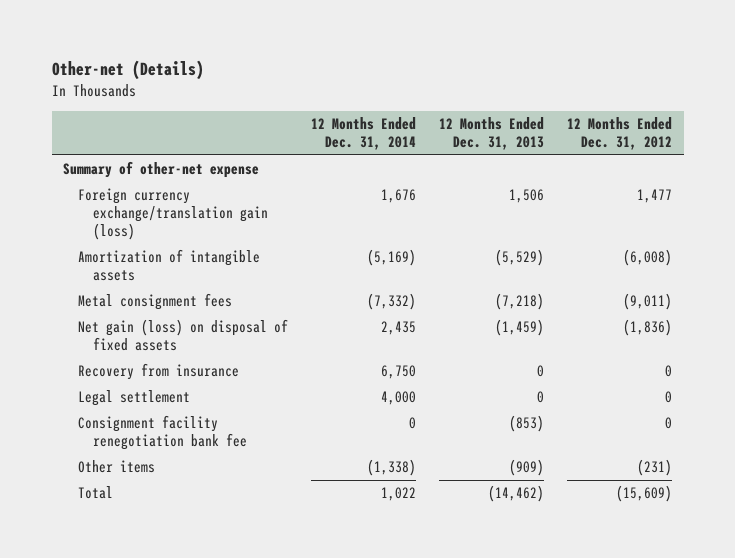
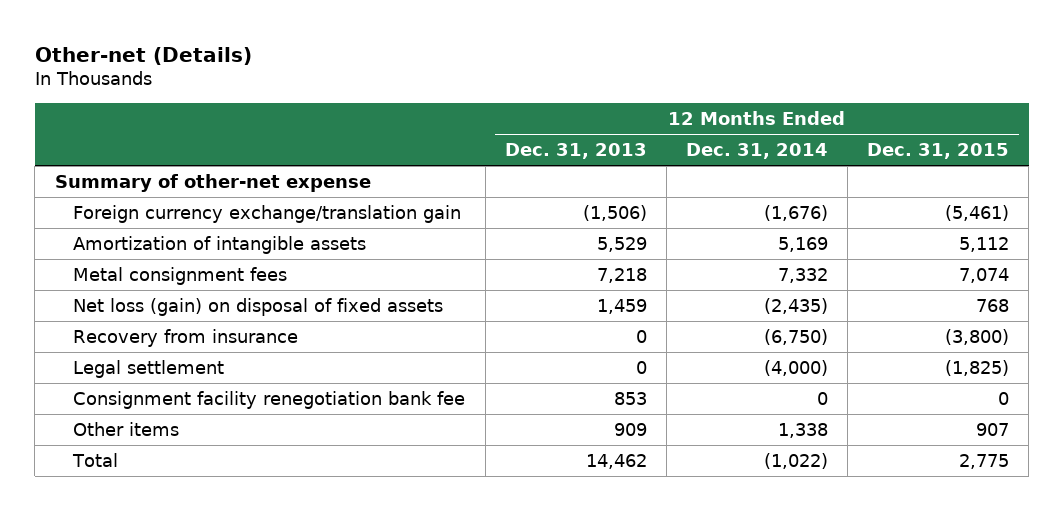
[567,117,673,151] 12 Months Ended Dec. 31, 2012 -> none
none -> [866,143,1009,160] Dec. 31, 2015
[78,188,269,241] Foreign currency exchange/translation gain (loss) -> [73,205,462,224] Foreign currency exchange/translation gain
[381,189,417,204] 1,676 -> [763,205,828,222] (1,676)
[509,189,545,204] 1,506 -> [582,205,647,222] (1,506)
[367,249,417,267] (5,169) -> [777,237,828,253] 5,169
[495,249,545,267] (5,529) -> [596,237,647,253] 5,529
[367,293,417,311] (7,332) -> [777,268,828,284] 7,332
[495,293,545,311] (7,218) -> [596,268,647,284] 7,218
[78,319,289,352] Net gain (loss) on disposal of fixed assets -> [73,298,444,317] Net loss (gain) on disposal of fixed assets
[381,321,417,336] 2,435 -> [763,298,828,315] (2,435)
[495,319,545,337] (1,459) -> [596,299,647,315] 1,459
[381,365,417,380] 6,750 -> [763,329,828,346] (6,750)
[381,391,417,406] 4,000 -> [763,360,828,377] (4,000)
[509,415,545,433] (853) -> [613,392,647,406] 853
[367,459,417,477] (1,338) -> [777,423,828,439] 1,338
[509,459,545,477] (909) -> [613,423,647,437] 909
[381,487,417,502] 1,022 -> [763,453,828,470] (1,022)
[488,485,545,503] (14,462) -> [585,454,647,470] 14,462

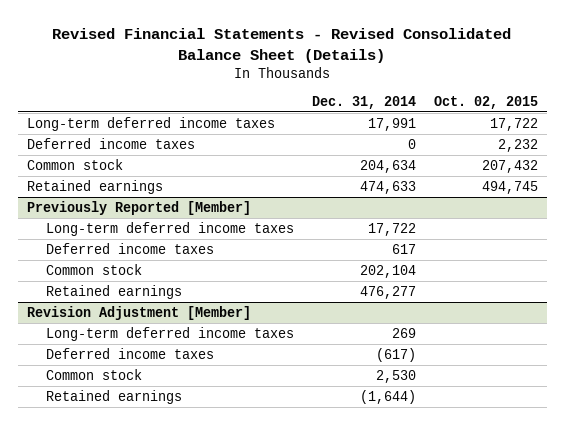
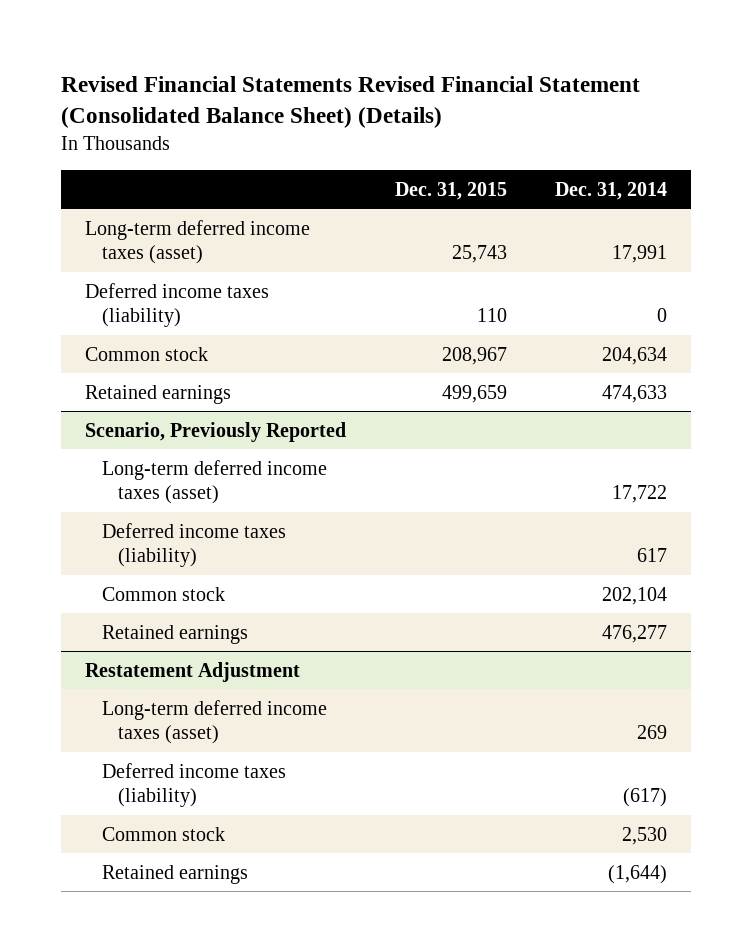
[52,27,512,63] Revised Financial Statements - Revised Consolidated Balance Sheet (Details) -> [60,76,640,129] Revised Financial Statements Revised Financial Statement (Consolidated Balance Sheet) (Details)
[433,95,538,109] Oct. 02, 2015 -> none
none -> [394,181,507,200] Dec. 31, 2015
[26,116,275,131] Long-term deferred income taxes -> [85,219,311,265] Long-term deferred income taxes (asset)
[26,137,195,149] Deferred income taxes -> [85,282,270,328] Deferred income taxes (liability)
[26,200,251,215] Previously Reported [Member] -> [85,421,347,442] Scenario, Previously Reported
[45,221,294,236] Long-term deferred income taxes -> [101,459,327,505] Long-term deferred income taxes (asset)
[45,242,214,254] Deferred income taxes -> [101,522,286,568] Deferred income taxes (liability)
[26,305,251,320] Revision Adjustment [Member] -> [85,661,301,682] Restatement Adjustment
[45,326,294,341] Long-term deferred income taxes -> [101,699,327,745] Long-term deferred income taxes (asset)
[45,347,214,359] Deferred income taxes -> [101,762,286,808] Deferred income taxes (liability)

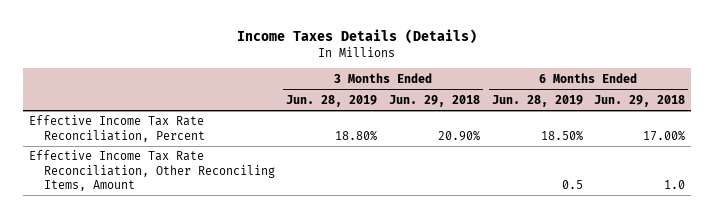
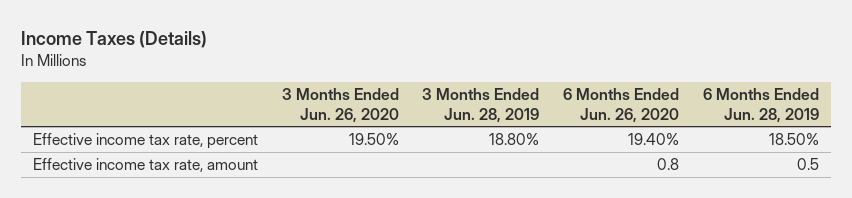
[237,29,478,45] Income Taxes Details (Details) -> [21,31,208,49] Income Taxes (Details)
[388,94,480,107] Jun. 29, 2018 -> none
[594,94,686,107] Jun. 29, 2018 -> none
none -> [281,87,399,123] 3 Months Ended Jun. 26, 2020
none -> [563,87,680,123] 6 Months Ended Jun. 26, 2020
[29,115,205,142] Effective Income Tax Rate Reconciliation, Percent -> [33,133,259,150] Effective income tax rate, percent
[29,150,275,191] Effective Income Tax Rate Reconciliation, Other Reconciling Items, Amount -> [33,158,259,173] Effective income tax rate, amount

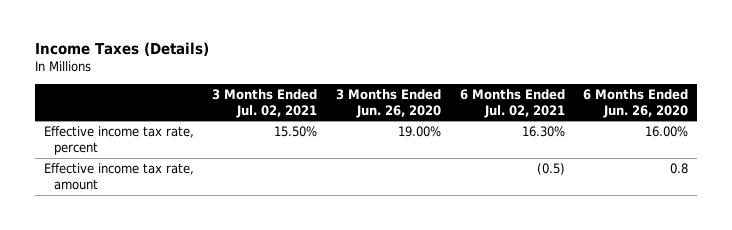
[422,87,540,123] 3 Months Ended Jun. 28, 2019 -> none
[702,87,819,123] 6 Months Ended Jun. 28, 2019 -> none
none -> [212,88,318,118] 3 Months Ended Jul. 02, 2021
none -> [459,88,565,118] 6 Months Ended Jul. 02, 2021
[348,133,399,146] 19.50% -> [397,125,441,137] 19.00%
[628,133,680,146] 19.40% -> [645,125,689,137] 16.00%

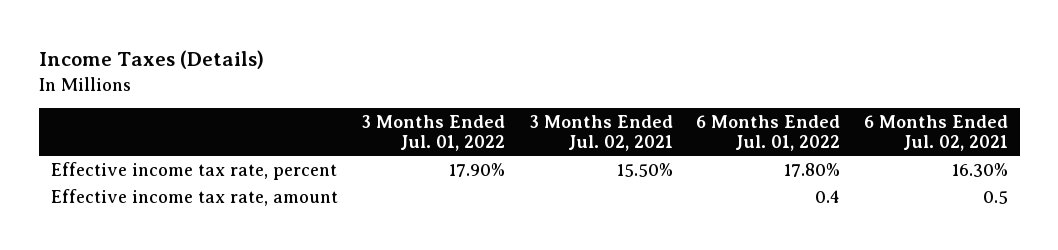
[335,88,441,118] 3 Months Ended Jun. 26, 2020 -> none
[583,88,689,118] 6 Months Ended Jun. 26, 2020 -> none
none -> [361,114,506,152] 3 Months Ended Jul. 01, 2022
none -> [696,114,841,152] 6 Months Ended Jul. 01, 2022
[536,162,565,175] (0.5) -> [982,191,1008,205] 0.5

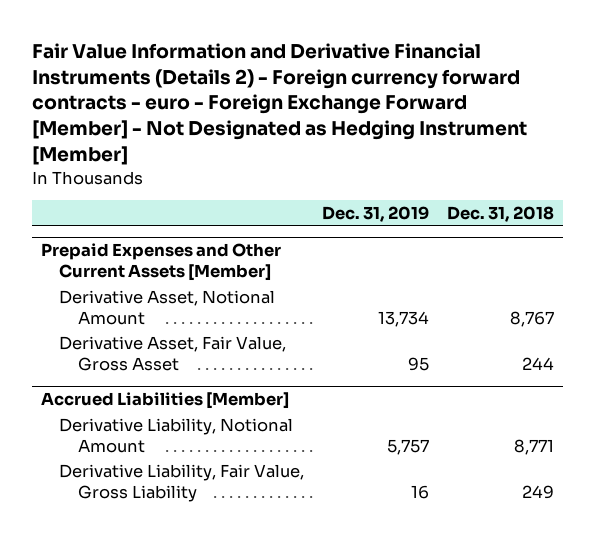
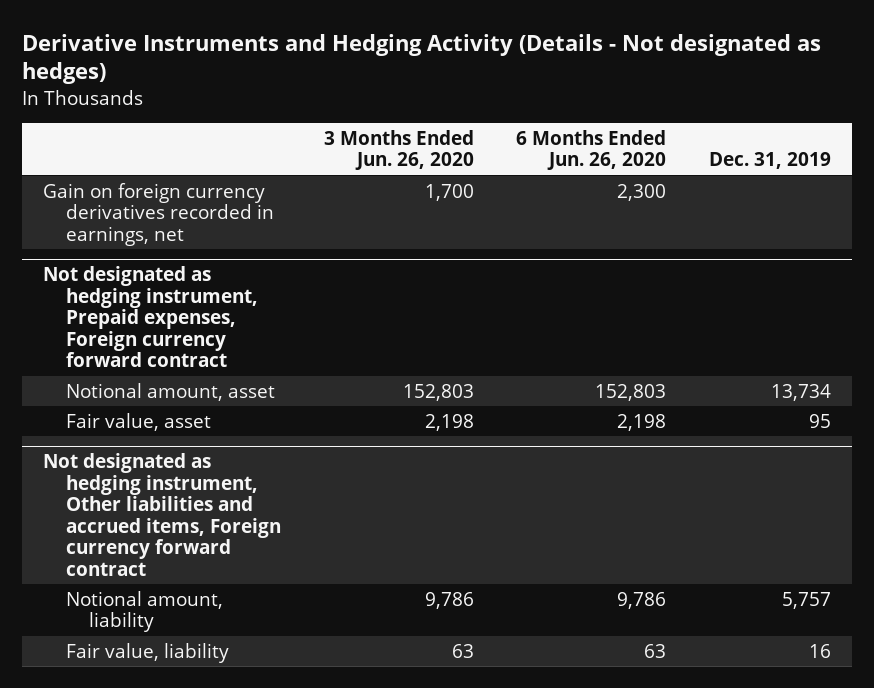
[31,42,527,166] Fair Value Information and Derivative Financial Instruments (Details 2) - Foreign currency forward contracts - euro - Foreign Exchange Forward [Member] - Not Designated as Hedging Instrument [Member] -> [21,33,821,85] Derivative Instruments and Hedging Activity (Details - Not designated as hedges)
[447,206,555,223] Dec. 31, 2018 -> none
none -> [323,129,474,171] 3 Months Ended Jun. 26, 2020
none -> [516,129,667,171] 6 Months Ended Jun. 26, 2020
[40,243,281,282] Prepaid Expenses and Other Current Assets [Member] -> none
[40,392,289,410] Accrued Liabilities [Member] -> none
none -> [43,182,275,246] Gain on foreign currency derivatives recorded in earnings, net
none -> [43,266,259,368] Not designated as hedging instrument, Prepaid expenses, Foreign currency forward contract
[59,289,276,325] Derivative Asset, Notional Amount -> [66,382,276,401] Notional amount, asset
[59,335,287,371] Derivative Asset, Fair Value, Gross Asset -> [66,412,212,431] Fair value, asset
none -> [43,453,282,576] Not designated as hedging instrument, Other liabilities and accrued items, Foreign currency forward contract
[59,417,294,453] Derivative Liability, Notional Amount -> [66,590,224,633] Notional amount, liability
[59,463,305,502] Derivative Liability, Fair Value, Gross Liability -> [66,642,230,663] Fair value, liability

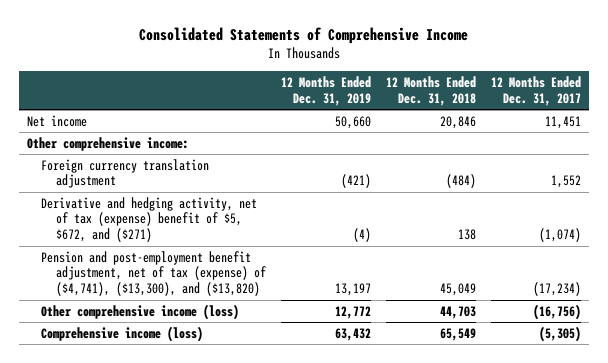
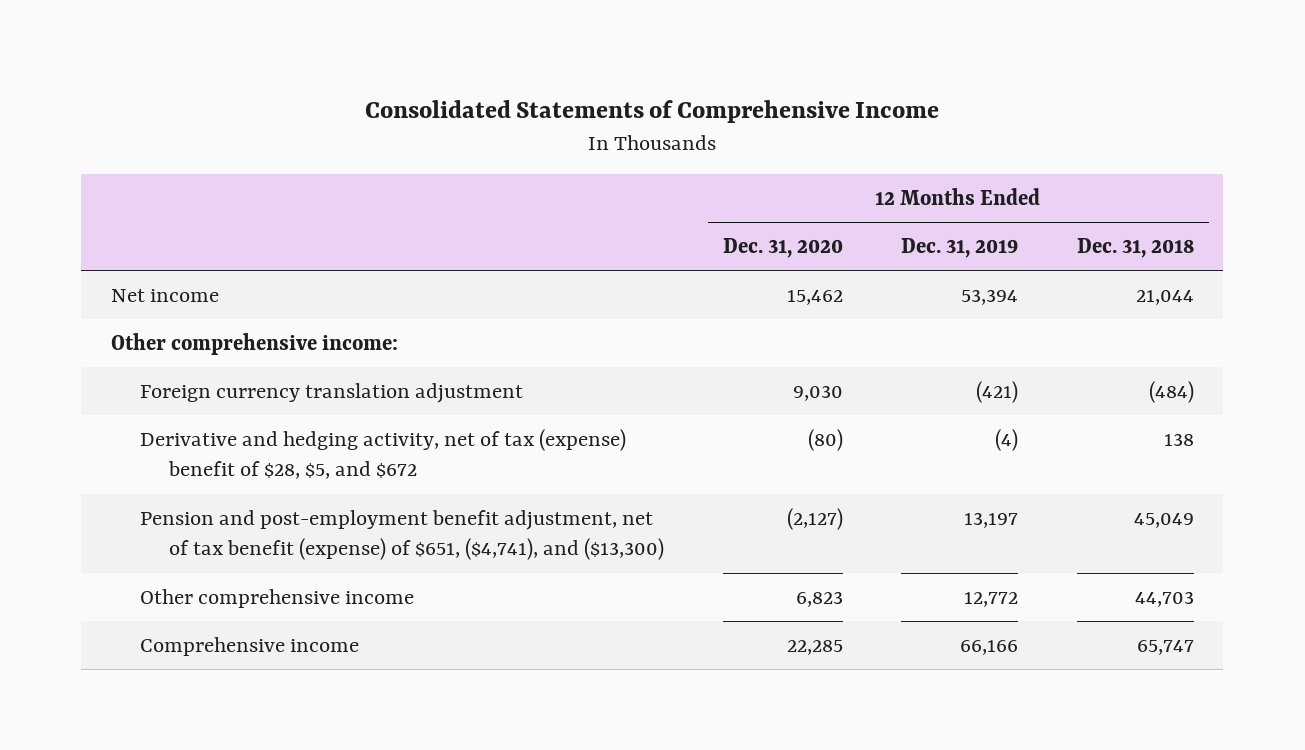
[491,76,582,106] 12 Months Ended Dec. 31, 2017 -> none
none -> [722,237,843,258] Dec. 31, 2020
[335,115,372,129] 50,660 -> [961,288,1019,305] 53,394
[440,115,477,129] 20,846 -> [1135,289,1194,305] 21,044
[41,196,258,243] Derivative and hedging activity, net of tax (expense) benefit of $5, $672, and ($271) -> [139,428,626,480] Derivative and hedging activity, net of tax (expense) benefit of $28, $5, and $672
[41,250,267,297] Pension and post-employment benefit adjustment, net of tax (expense) of ($4,741), ($13,300), and ($13,820) -> [139,509,664,561] Pension and post-employment benefit adjustment, net of tax benefit (expense) of $651, ($4,741), and ($13,300)
[41,303,240,320] Other comprehensive income (loss) -> [139,588,414,608] Other comprehensive income
[41,325,204,342] Comprehensive income (loss) -> [139,636,359,656] Comprehensive income
[335,327,372,341] 63,432 -> [960,639,1019,655] 66,166
[440,327,477,341] 65,549 -> [1136,639,1194,655] 65,747

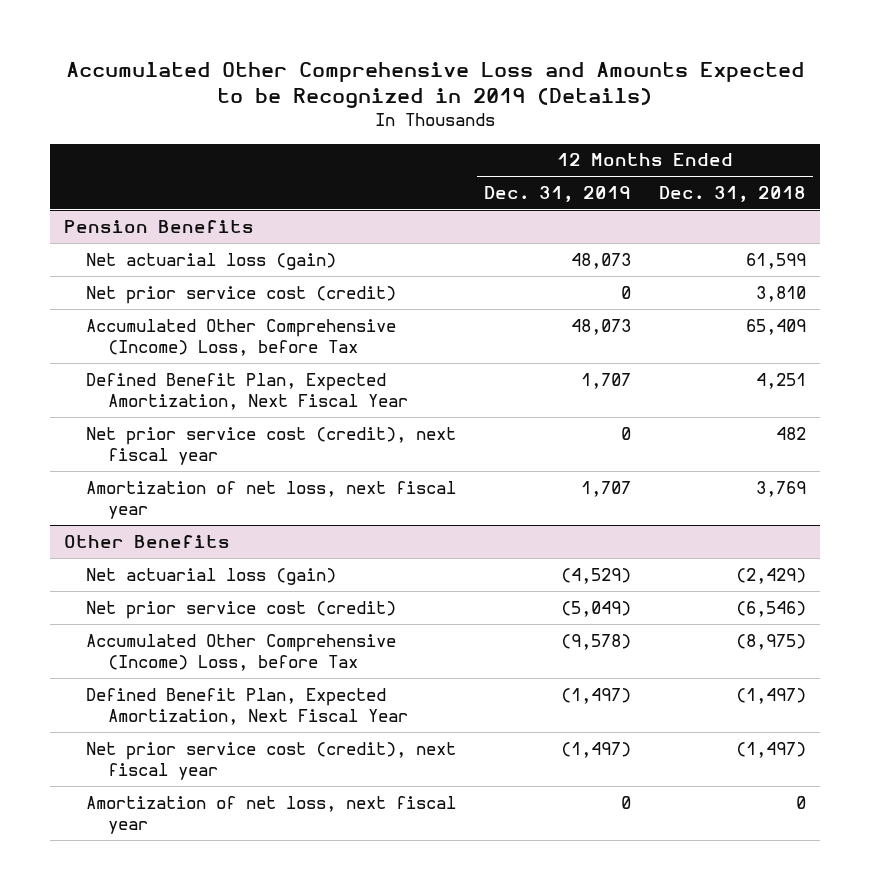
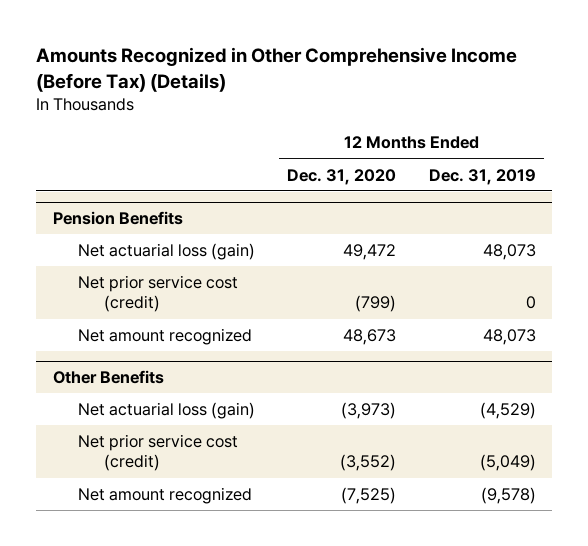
[65,61,804,109] Accumulated Other Comprehensive Loss and Amounts Expected to be Recognized in 2019 (Details) -> [36,47,518,92] Amounts Recognized in Other Comprehensive Income (Before Tax) (Details)
[658,185,806,202] Dec. 31, 2018 -> none
none -> [287,168,397,185] Dec. 31, 2020
[86,372,409,411] Defined Benefit Plan, Expected Amortization, Next Fiscal Year -> none
[86,426,457,466] Net prior service cost (credit), next fiscal year -> none
[86,480,457,520] Amortization of net loss, next fiscal year -> none
[86,318,397,357] Accumulated Other Comprehensive (Income) Loss, before Tax -> [78,327,253,345] Net amount recognized
[86,687,409,726] Defined Benefit Plan, Expected Amortization, Next Fiscal Year -> none
[86,741,457,781] Net prior service cost (credit), next fiscal year -> none
[86,795,457,835] Amortization of net loss, next fiscal year -> none
[86,633,397,672] Accumulated Other Comprehensive (Income) Loss, before Tax -> [78,486,253,504] Net amount recognized

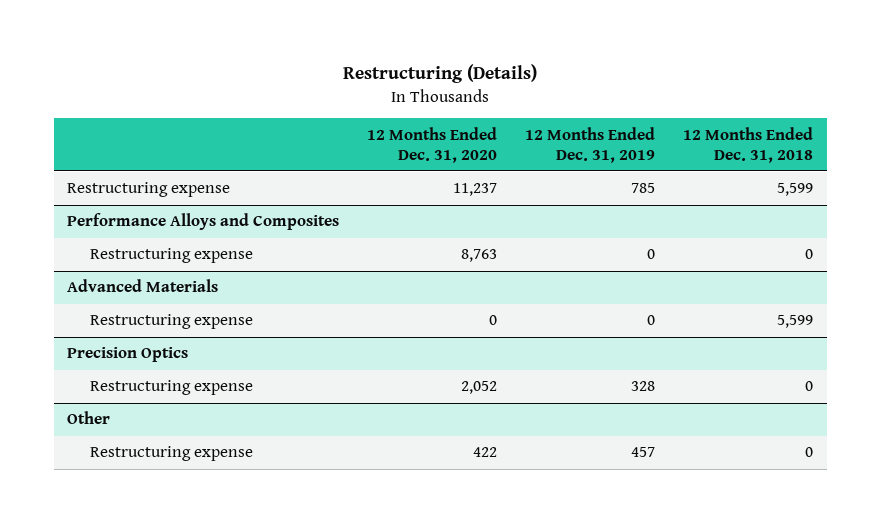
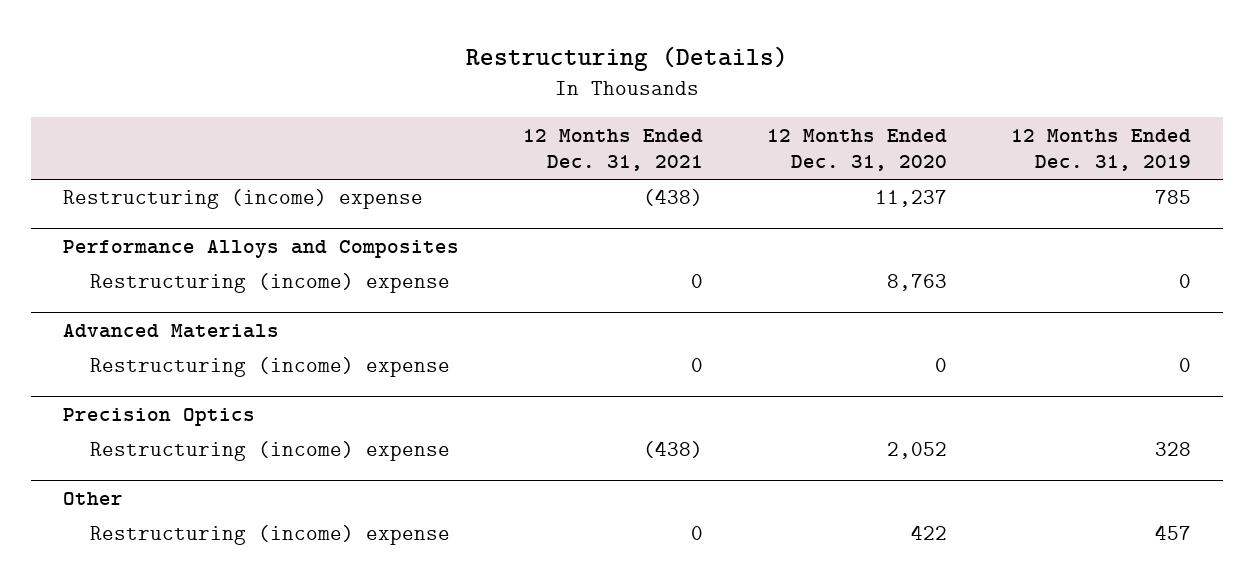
[683,126,814,163] 12 Months Ended Dec. 31, 2018 -> none
none -> [522,128,703,172] 12 Months Ended Dec. 31, 2021
[67,182,231,198] Restructuring expense -> [62,189,423,210] Restructuring (income) expense
[89,248,253,264] Restructuring expense -> [90,273,451,294] Restructuring (income) expense
[89,314,253,330] Restructuring expense -> [90,357,451,378] Restructuring (income) expense
[89,380,253,396] Restructuring expense -> [90,441,451,462] Restructuring (income) expense
[89,446,253,462] Restructuring expense -> [90,525,451,546] Restructuring (income) expense

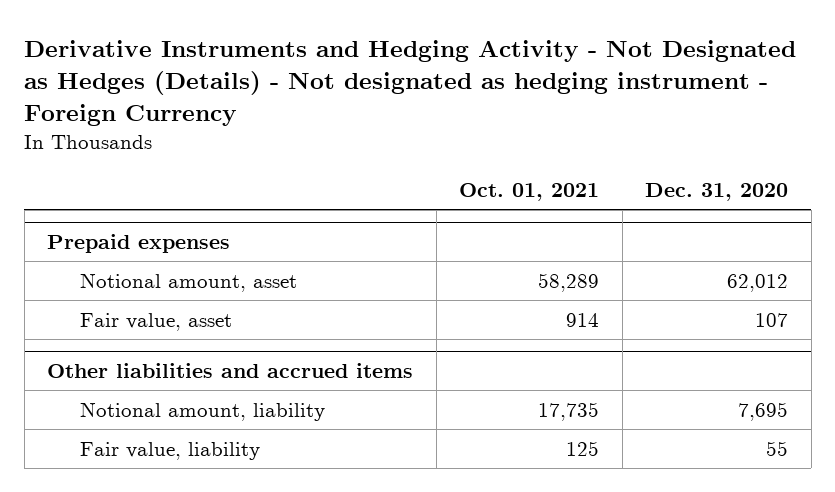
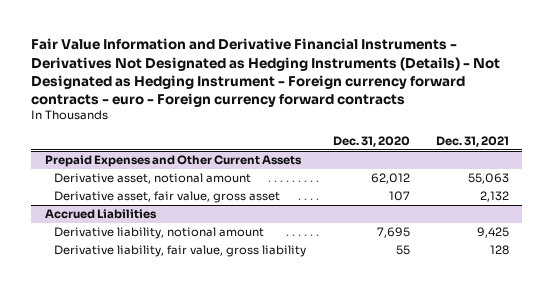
[24,39,797,127] Derivative Instruments and Hedging Activity - Not Designated as Hedges (Details) - Not designated as hedging instrument - Foreign Currency -> [31,38,501,107] Fair Value Information and Derivative Financial Instruments - Derivatives Not Designated as Hedging Instruments (Details) - Not Designated as Hedging Instrument - Foreign currency forward contracts - euro - Foreign currency forward contracts
[459,182,600,201] Oct. 01, 2021 -> none
none -> [436,135,510,147] Dec. 31, 2021
[47,233,231,253] Prepaid expenses -> [44,155,302,168] Prepaid Expenses and Other Current Assets
[80,272,298,292] Notional amount, asset -> [54,173,252,185] Derivative asset, notional amount
[80,312,233,331] Fair value, asset -> [54,191,281,204] Derivative asset, fair value, gross asset
[47,362,414,378] Other liabilities and accrued items -> [44,209,157,220] Accrued Liabilities
[80,401,326,421] Notional amount, liability -> [54,227,265,240] Derivative liability, notional amount
[80,441,261,460] Fair value, liability -> [54,245,307,258] Derivative liability, fair value, gross liability

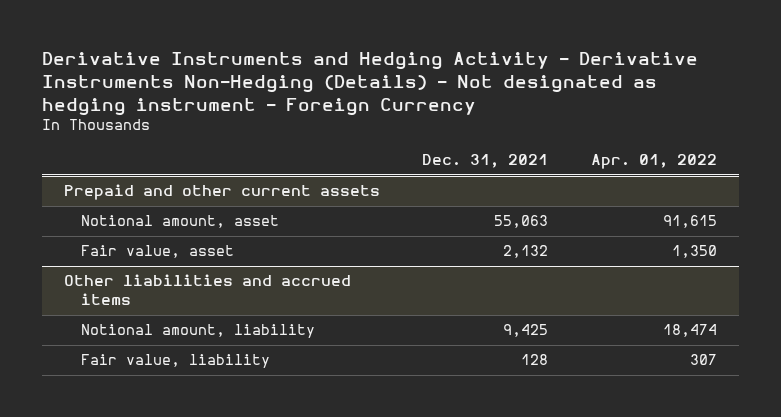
[31,38,501,107] Fair Value Information and Derivative Financial Instruments - Derivatives Not Designated as Hedging Instruments (Details) - Not Designated as Hedging Instrument - Foreign currency forward contracts - euro - Foreign currency forward contracts -> [42,51,699,116] Derivative Instruments and Hedging Activity - Derivative Instruments Non-Hedging (Details) - Not designated as hedging instrument - Foreign Currency
[332,135,410,147] Dec. 31, 2020 -> none
none -> [591,154,718,170] Apr. 01, 2022
[44,155,302,168] Prepaid Expenses and Other Current Assets -> [63,184,380,201] Prepaid and other current assets
[54,173,252,185] Derivative asset, notional amount -> [81,215,280,229] Notional amount, asset
[54,191,281,204] Derivative asset, fair value, gross asset -> [81,245,235,259] Fair value, asset
[44,209,157,220] Accrued Liabilities -> [63,274,351,306] Other liabilities and accrued items
[54,227,265,240] Derivative liability, notional amount -> [81,324,316,339] Notional amount, liability
[54,245,307,258] Derivative liability, fair value, gross liability -> [81,354,271,369] Fair value, liability

